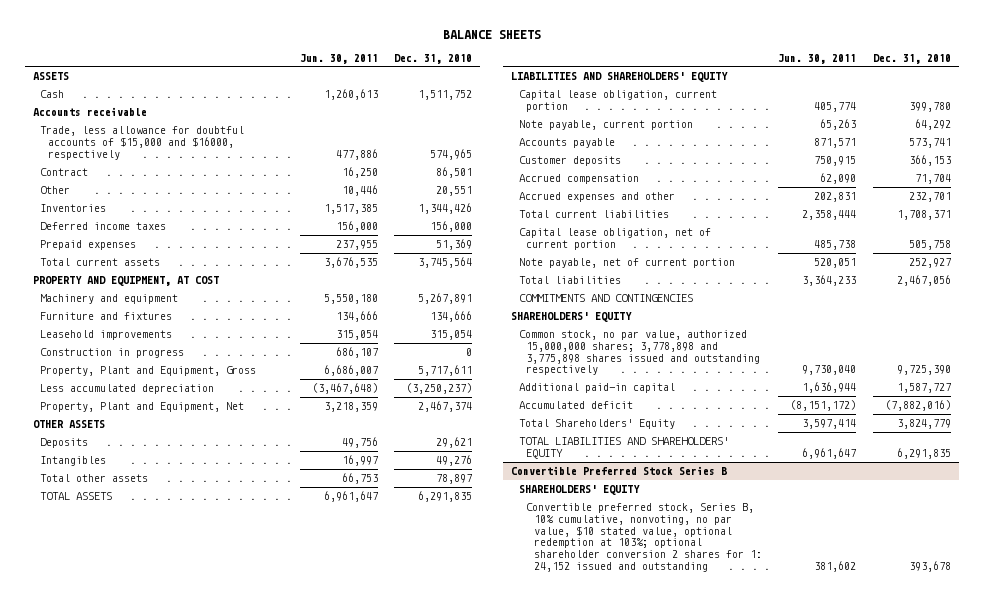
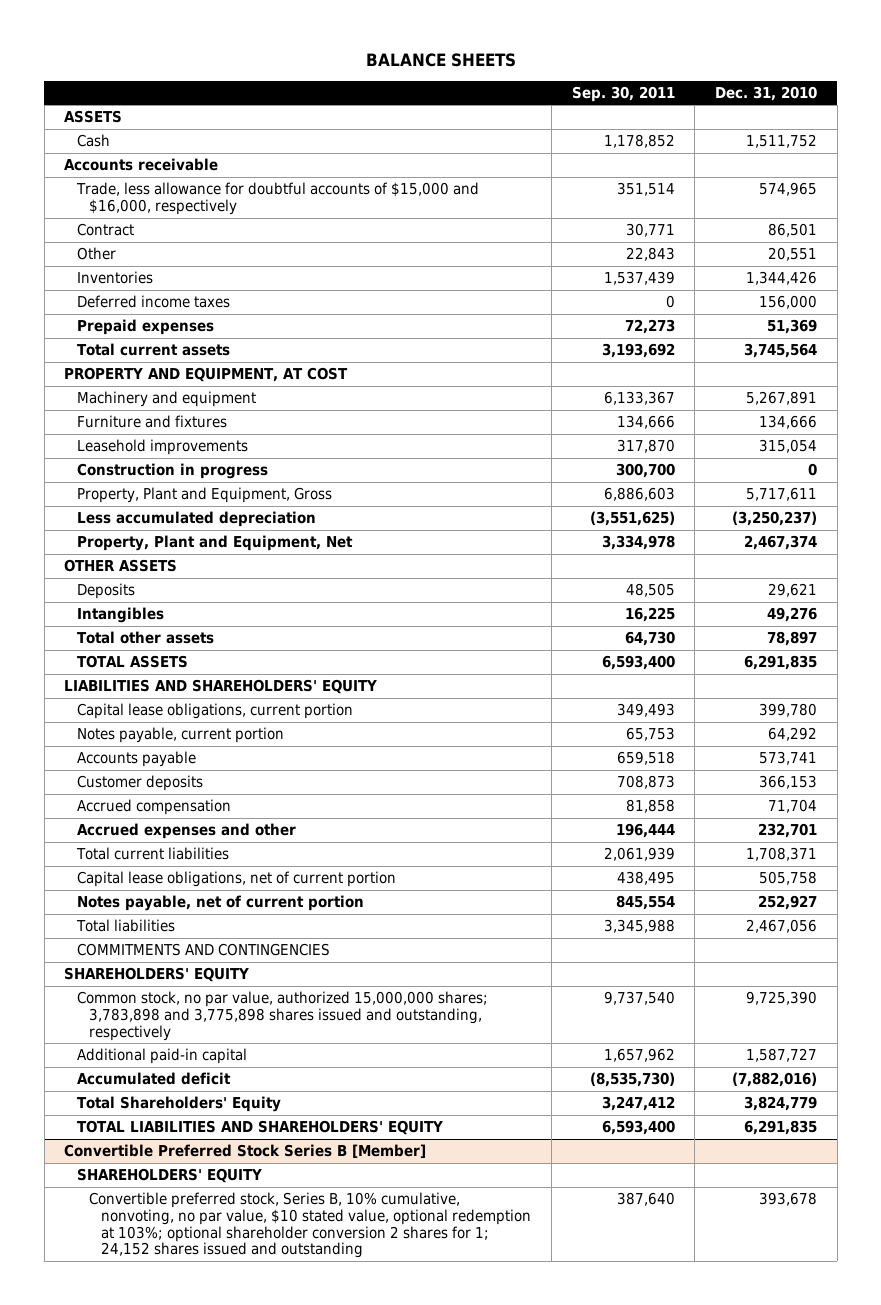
[299,53,378,64] Jun. 30, 2011 -> none
none -> [571,85,675,102] Sep. 30, 2011
[40,126,245,160] Trade, less allowance for doubtful accounts of $15,000 and $16000, respectively -> [75,182,479,215] Trade, less allowance for doubtful accounts of $15,000 and $16,000, respectively
[518,90,717,112] Capital lease obligation, current portion -> [76,703,353,720] Capital lease obligations, current portion
[518,120,693,131] Note payable, current portion -> [76,727,284,744] Notes payable, current portion
[518,228,711,250] Capital lease obligation, net of current portion -> [76,871,396,888] Capital lease obligations, net of current portion
[518,258,735,269] Note payable, net of current portion -> [76,895,364,912] Notes payable, net of current portion
[518,330,761,376] Common stock, no par value, authorized 15,000,000 shares; 3,778,898 and 3,775,898 shares issued and outstanding respectively -> [76,991,488,1041] Common stock, no par value, authorized 15,000,000 shares; 3,783,898 and 3,775,898 shares issued and outstanding, respectively
[511,466,728,476] Convertible Preferred Stock Series B -> [64,1144,427,1159] Convertible Preferred Stock Series B [Member]
[526,503,762,572] Convertible preferred stock, Series B, 10% cumulative, nonvoting, no par value, $10 stated value, optional redemption at 103%; optional shareholder conversion 2 shares for 1: 24,152 issued and outstanding -> [88,1192,532,1259] Convertible preferred stock, Series B, 10% cumulative, nonvoting, no par value, $10 stated value, optional redemption at 103%; optional shareholder conversion 2 shares for 1; 24,152 shares issued and outstanding

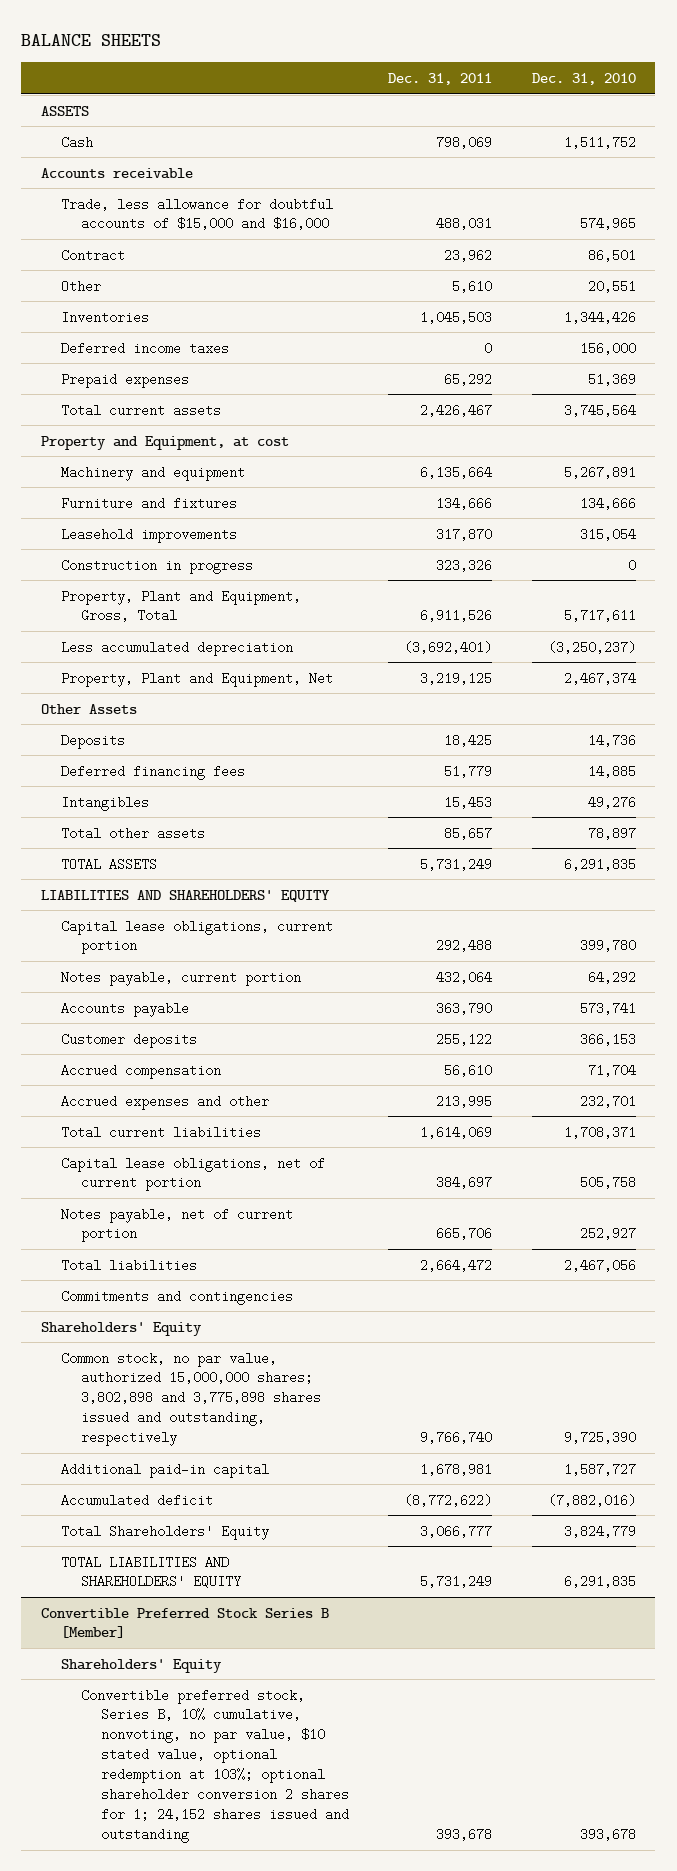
[571,85,675,102] Sep. 30, 2011 -> none
none -> [388,72,493,85] Dec. 31, 2011
[75,182,479,215] Trade, less allowance for doubtful accounts of $15,000 and $16,000, respectively -> [61,197,334,231] Trade, less allowance for doubtful accounts of $15,000 and $16,000
[64,367,349,383] PROPERTY AND EQUIPMENT, AT COST -> [41,435,290,450] Property and Equipment, at cost
[76,487,332,504] Property, Plant and Equipment, Gross -> [61,589,302,623] Property, Plant and Equipment, Gross, Total
[64,559,178,573] OTHER ASSETS -> [41,703,138,714] Other Assets
[768,583,818,598] 29,621 -> [587,733,636,747] 14,736
none -> [61,764,246,780] Deferred financing fees
[76,943,330,957] COMMITMENTS AND CONTINGENCIES -> [61,1289,294,1305] Commitments and contingencies
[64,967,250,983] SHAREHOLDERS' EQUITY -> [41,1321,203,1336] Shareholders' Equity
[76,991,488,1041] Common stock, no par value, authorized 15,000,000 shares; 3,783,898 and 3,775,898 shares issued and outstanding, respectively -> [61,1351,322,1447] Common stock, no par value, authorized 15,000,000 shares; 3,802,898 and 3,775,898 shares issued and outstanding, respectively
[76,1168,262,1184] SHAREHOLDERS' EQUITY -> [61,1658,223,1673] Shareholders' Equity

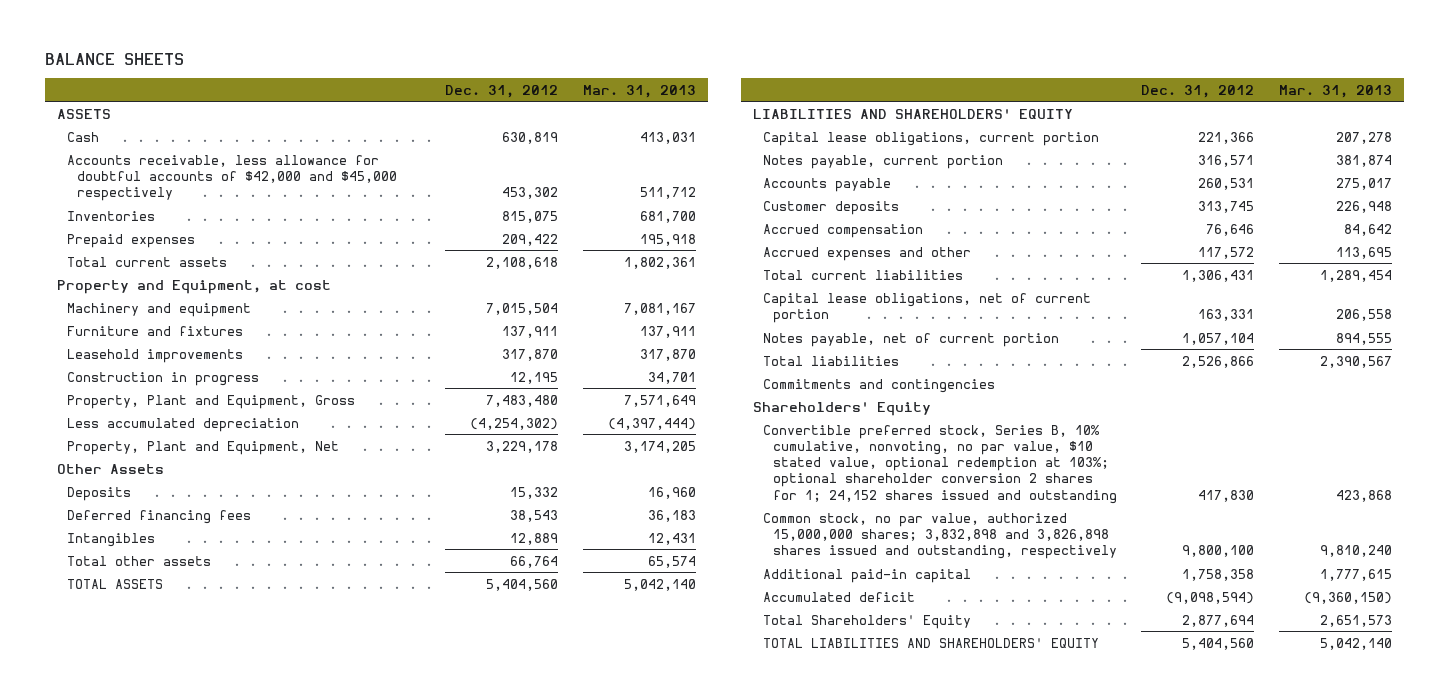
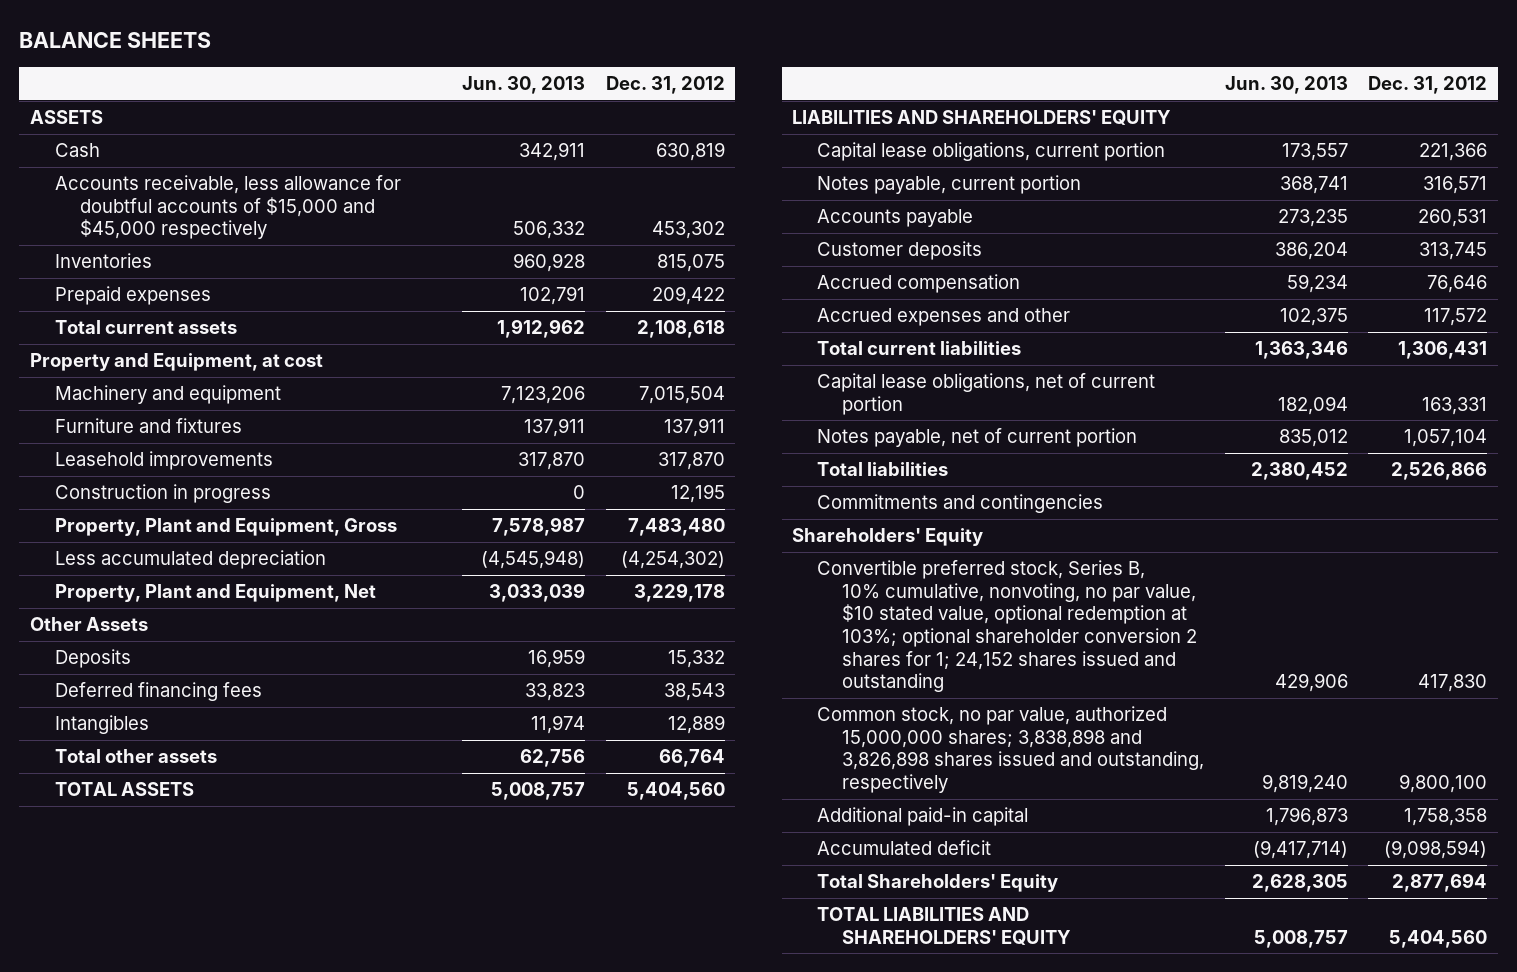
[582,84,696,98] Mar. 31, 2013 -> none
none -> [462,76,586,95] Jun. 30, 2013
[66,154,397,202] Accounts receivable, less allowance for doubtful accounts of $42,000 and $45,000 respectively -> [54,175,401,240] Accounts receivable, less allowance for doubtful accounts of $15,000 and $45,000 respectively
[762,512,1117,560] Common stock, no par value, authorized 15,000,000 shares; 3,832,898 and 3,826,898 shares issued and outstanding, respectively -> [817,706,1205,793] Common stock, no par value, authorized 15,000,000 shares; 3,838,898 and 3,826,898 shares issued and outstanding, respectively

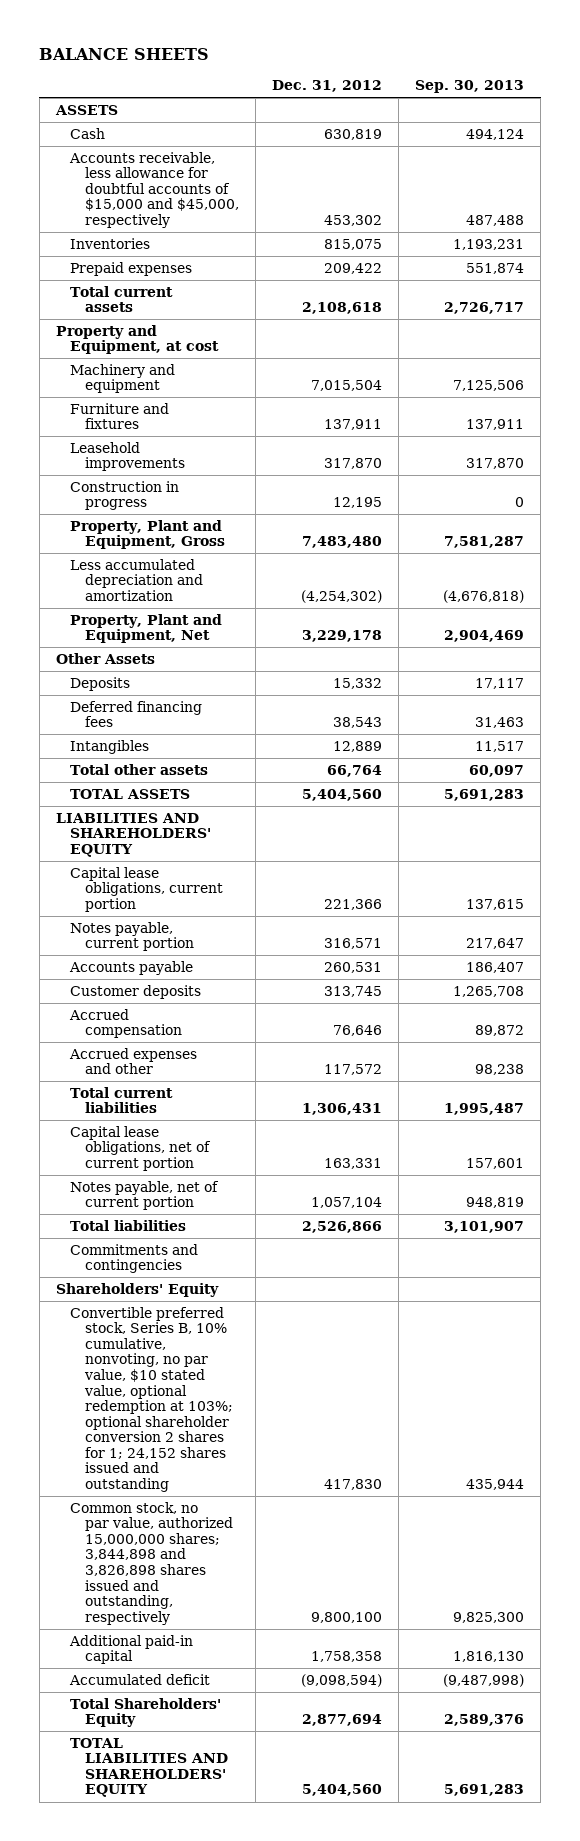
[462,76,586,95] Jun. 30, 2013 -> none
none -> [415,80,525,94] Sep. 30, 2013
[54,175,401,240] Accounts receivable, less allowance for doubtful accounts of $15,000 and $45,000 respectively -> [69,151,240,229] Accounts receivable, less allowance for doubtful accounts of $15,000 and $45,000, respectively
[54,550,326,570] Less accumulated depreciation -> [70,558,204,601] Less accumulated depreciation and amortization
[817,706,1205,793] Common stock, no par value, authorized 15,000,000 shares; 3,838,898 and 3,826,898 shares issued and outstanding, respectively -> [70,1501,234,1625] Common stock, no par value, authorized 15,000,000 shares; 3,844,898 and 3,826,898 shares issued and outstanding, respectively

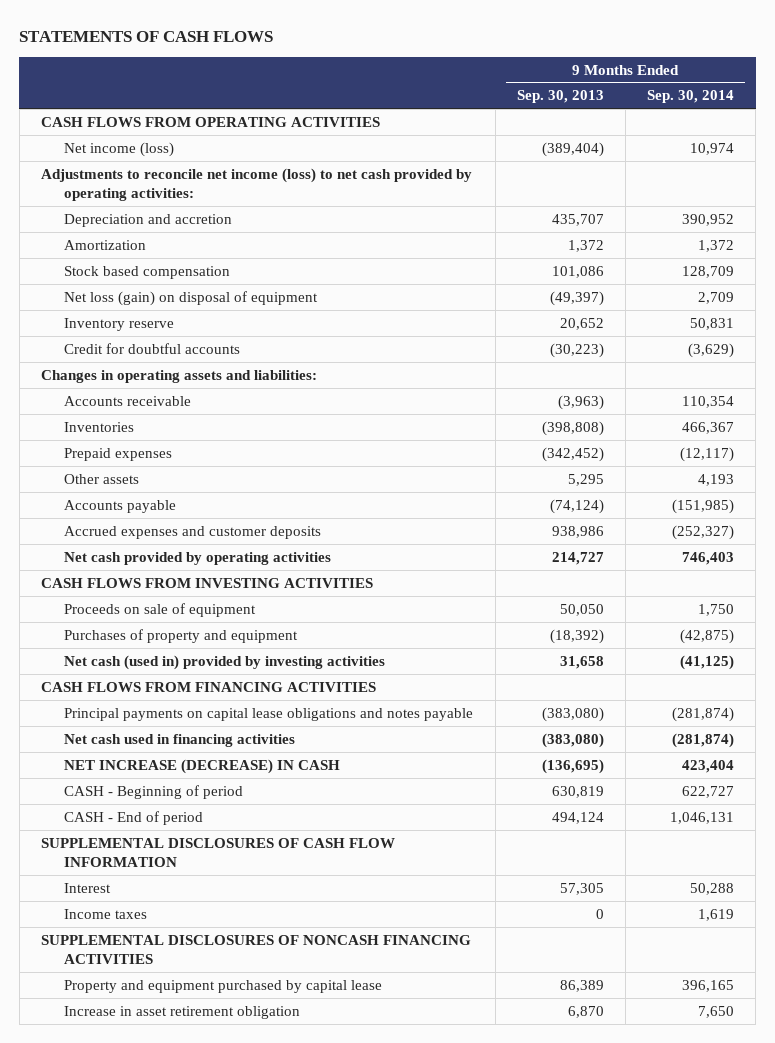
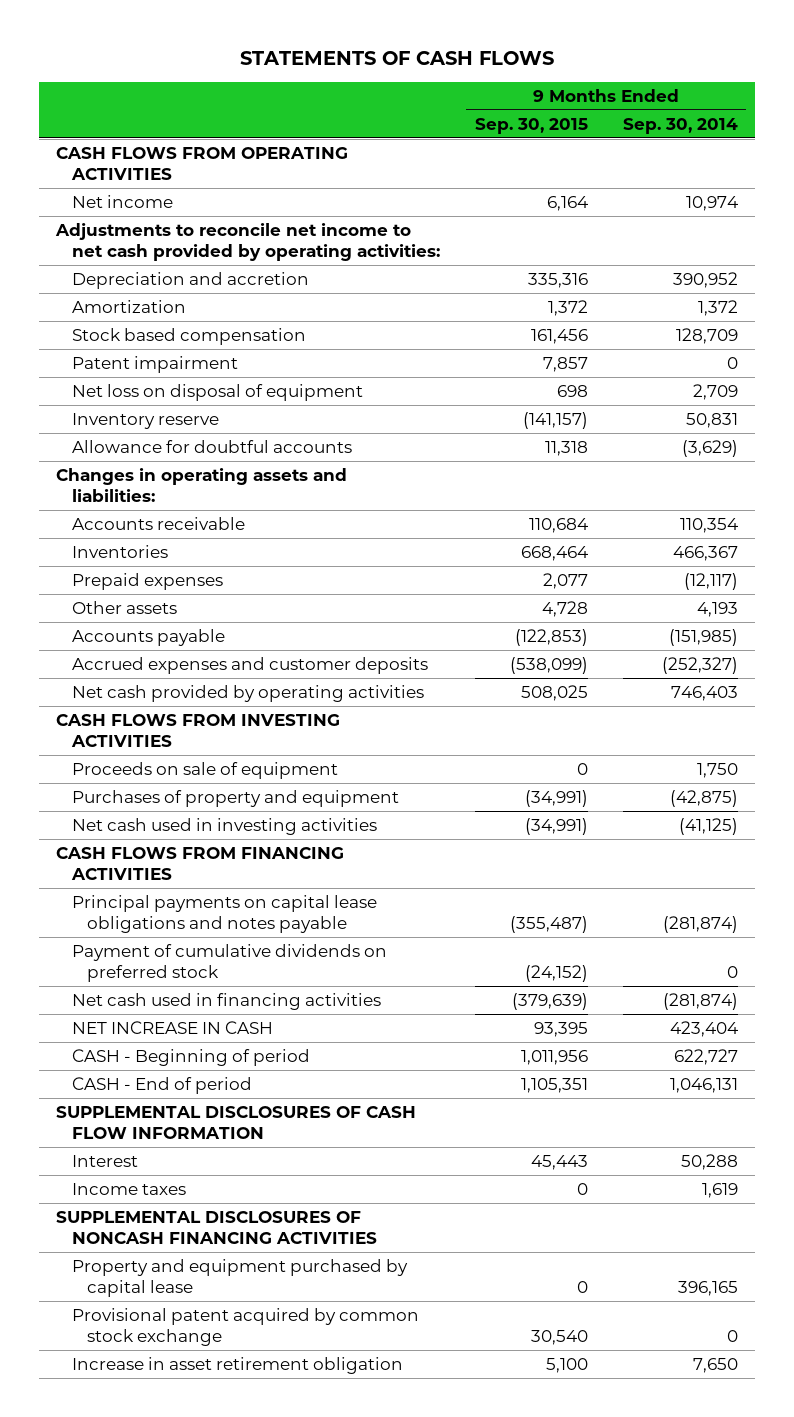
[516,90,604,104] Sep. 30, 2013 -> none
none -> [474,117,588,134] Sep. 30, 2015
[64,141,175,157] Net income (loss) -> [71,194,173,208] Net income
[40,167,472,201] Adjustments to reconcile net income (loss) to net cash provided by operating activities: -> [55,222,440,261] Adjustments to reconcile net income to net cash provided by operating activities:
none -> [71,355,238,373] Patent impairment
[64,290,319,306] Net loss (gain) on disposal of equipment -> [71,383,363,401] Net loss on disposal of equipment
[64,342,241,354] Credit for doubtful accounts -> [71,439,352,453] Allowance for doubtful accounts
[64,654,386,670] Net cash (used in) provided by investing activities -> [71,817,377,835] Net cash used in investing activities
none -> [71,943,387,982] Payment of cumulative dividends on preferred stock
[64,758,341,774] NET INCREASE (DECREASE) IN CASH -> [71,1020,273,1034] NET INCREASE IN CASH
none -> [71,1307,419,1346] Provisional patent acquired by common stock exchange

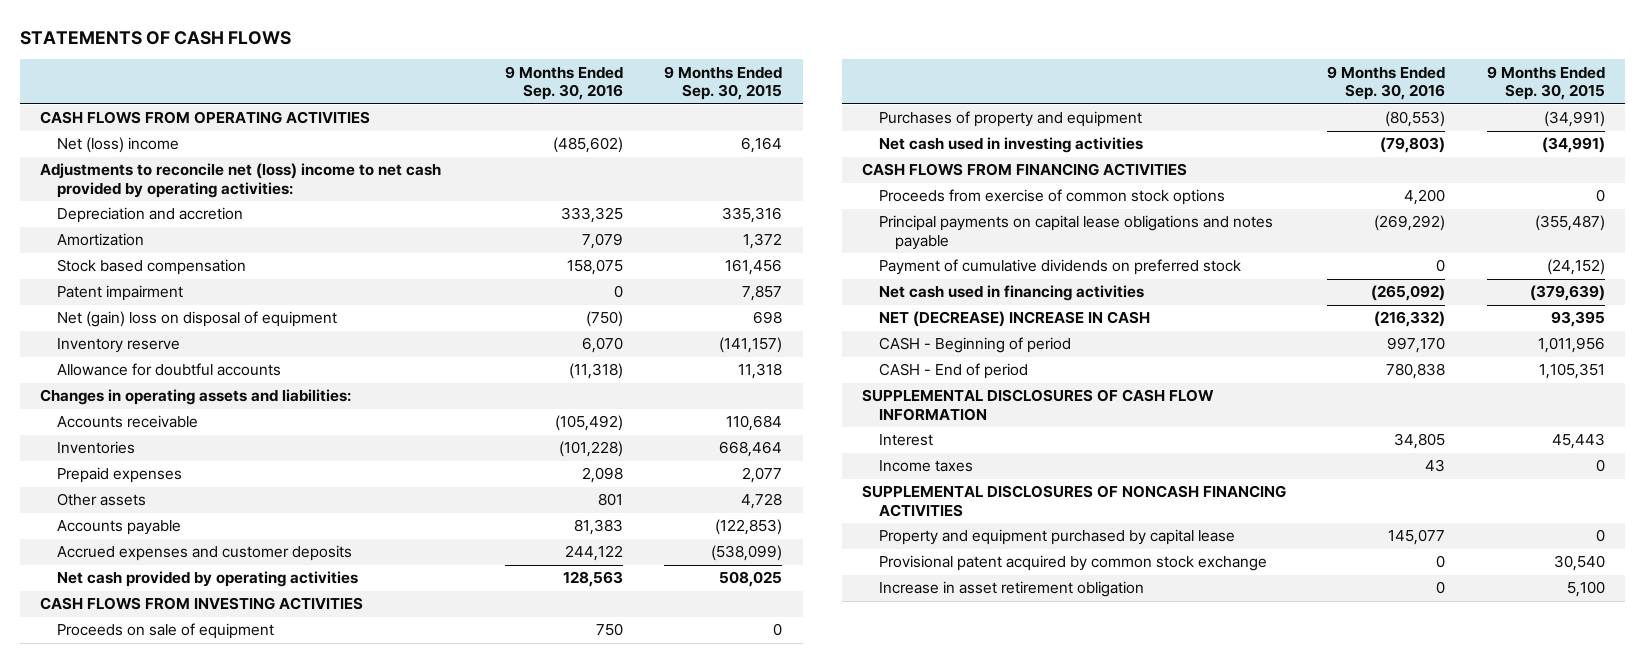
[622,117,738,134] Sep. 30, 2014 -> none
none -> [505,65,624,101] 9 Months Ended Sep. 30, 2016
[71,194,173,208] Net income -> [56,137,179,154] Net (loss) income
[55,222,440,261] Adjustments to reconcile net income to net cash provided by operating activities: -> [40,163,442,198] Adjustments to reconcile net (loss) income to net cash provided by operating activities:
[71,383,363,401] Net loss on disposal of equipment -> [56,311,337,328] Net (gain) loss on disposal of equipment
none -> [878,189,1225,206] Proceeds from exercise of common stock options
[71,1020,273,1034] NET INCREASE IN CASH -> [878,311,1150,328] NET (DECREASE) INCREASE IN CASH

